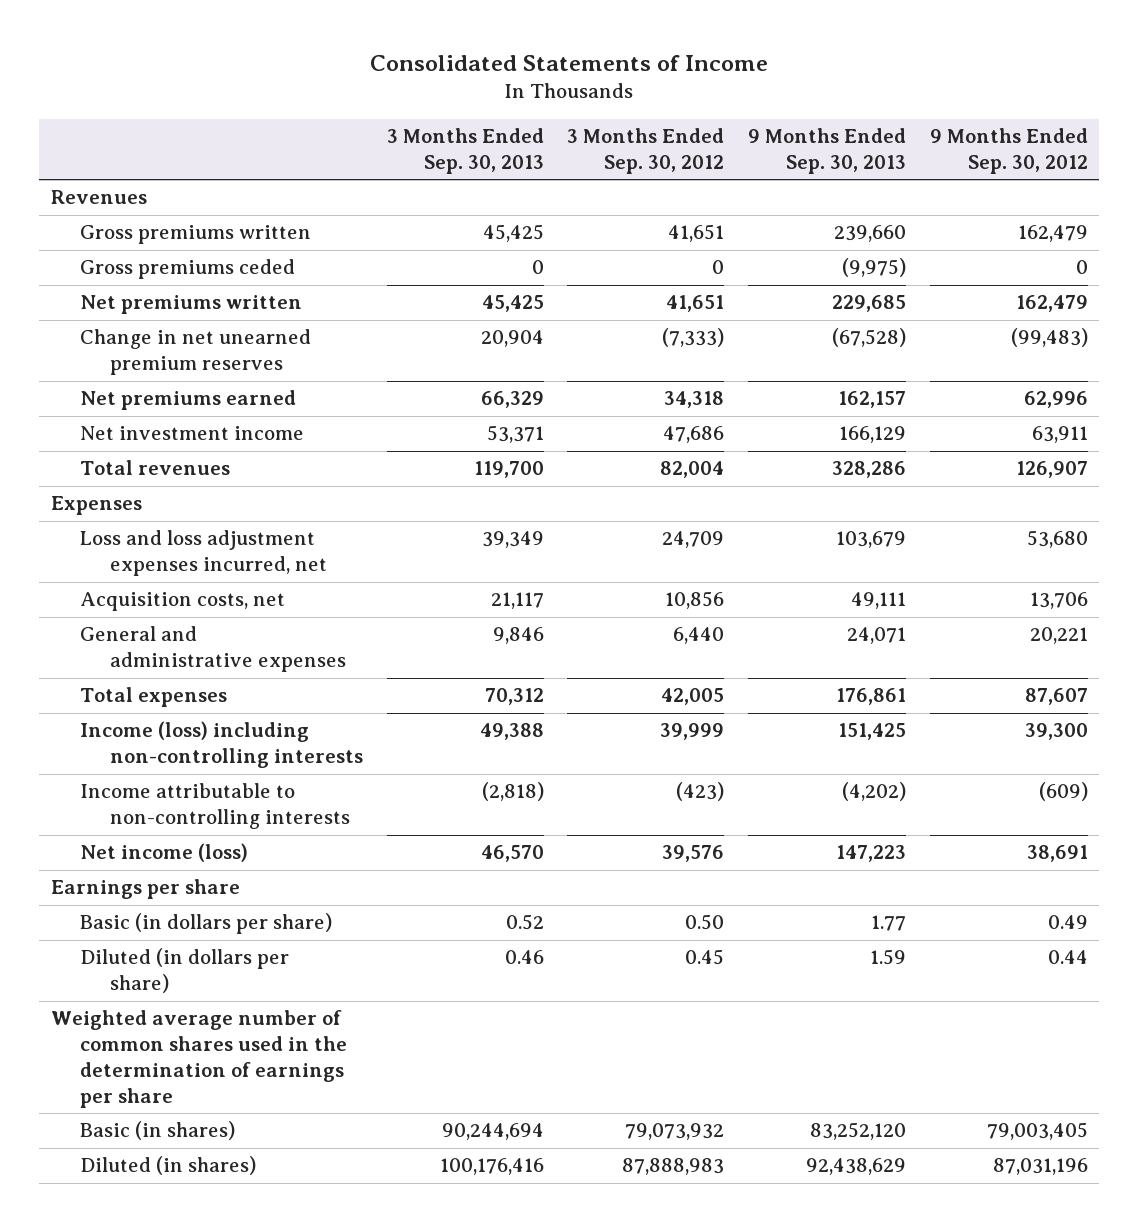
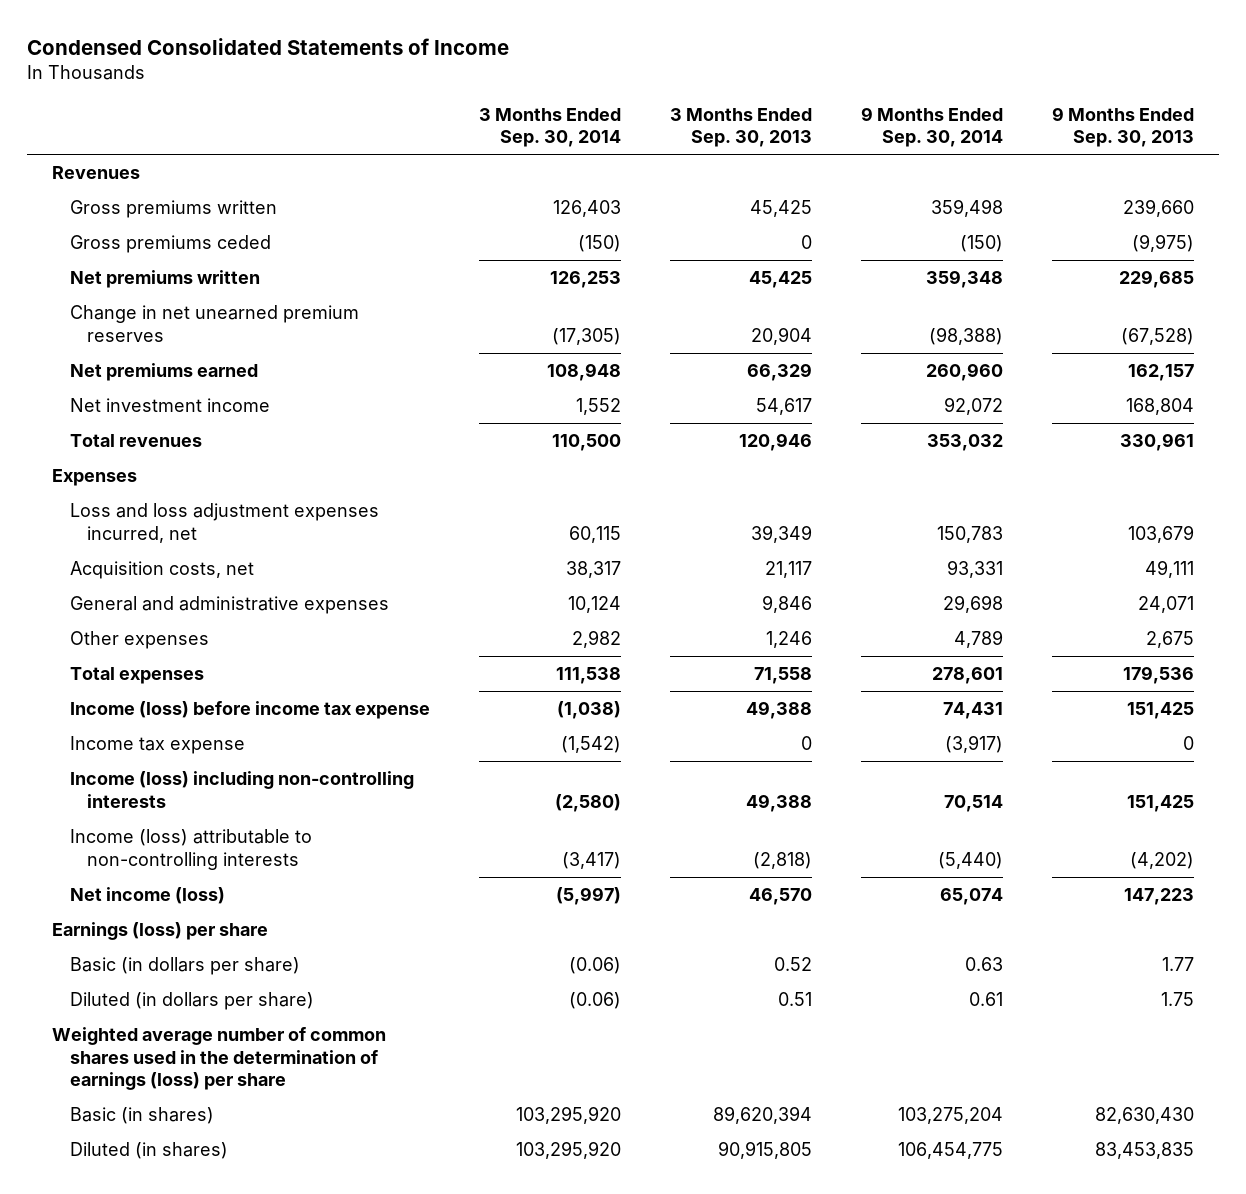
[370,54,769,71] Consolidated Statements of Income -> [27,37,510,55] Condensed Consolidated Statements of Income
[567,128,725,174] 3 Months Ended Sep. 30, 2012 -> none
[929,128,1088,174] 9 Months Ended Sep. 30, 2012 -> none
none -> [478,107,621,148] 3 Months Ended Sep. 30, 2014
none -> [861,106,1004,148] 9 Months Ended Sep. 30, 2014
[486,425,544,444] 53,371 -> [755,398,812,416] 54,617
[838,426,906,444] 166,129 -> [1126,398,1195,416] 168,804
[473,461,544,479] 119,700 -> [738,433,812,452] 120,946
[831,461,906,479] 328,286 -> [1120,433,1195,452] 330,961
none -> [69,631,209,650] Other expenses
[484,688,544,706] 70,312 -> [753,667,812,685] 71,558
[835,688,906,706] 176,861 -> [1123,666,1195,685] 179,536
none -> [69,701,430,720] Income (loss) before income tax expense
none -> [69,736,245,755] Income tax expense
[80,783,351,830] Income attributable to non-controlling interests -> [69,829,312,870] Income (loss) attributable to non-controlling interests
[50,879,240,900] Earnings per share -> [51,922,268,941] Earnings (loss) per share
[504,950,544,965] 0.46 -> [777,992,812,1007] 0.51
[869,949,906,966] 1.59 -> [1161,992,1195,1007] 1.75
[50,1010,348,1108] Weighted average number of common shares used in the determination of earnings per share -> [51,1027,386,1091] Weighted average number of common shares used in the determination of earnings (loss) per share
[441,1123,544,1141] 90,244,694 -> [712,1106,812,1125] 89,620,394
[809,1122,906,1141] 83,252,120 -> [1095,1107,1195,1125] 82,630,430
[439,1158,544,1176] 100,176,416 -> [717,1141,812,1160] 90,915,805
[805,1158,906,1176] 92,438,629 -> [1095,1142,1195,1160] 83,453,835

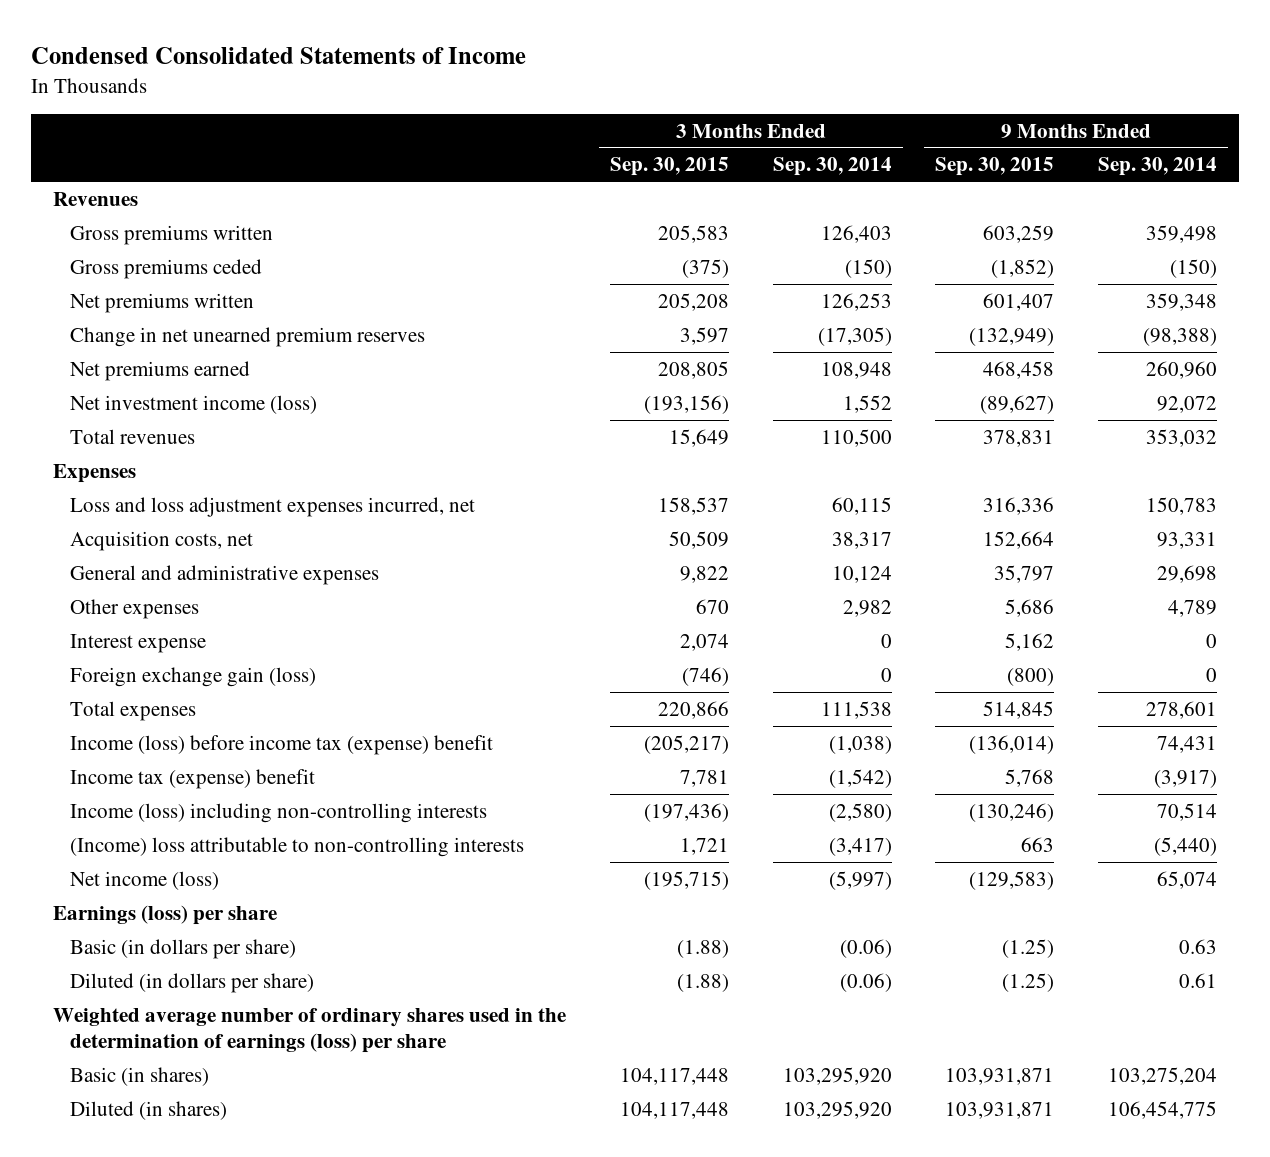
[669,107,812,148] 3 Months Ended Sep. 30, 2013 -> none
[1052,106,1195,148] 9 Months Ended Sep. 30, 2013 -> none
none -> [609,157,729,177] Sep. 30, 2015
none -> [935,157,1055,177] Sep. 30, 2015
[69,398,270,413] Net investment income -> [70,394,318,414] Net investment income (loss)
none -> [70,633,207,653] Interest expense
none -> [70,666,317,687] Foreign exchange gain (loss)
[69,701,430,720] Income (loss) before income tax expense -> [70,734,494,755] Income (loss) before income tax (expense) benefit
[69,736,245,755] Income tax expense -> [70,768,316,789] Income tax (expense) benefit
[69,829,312,870] Income (loss) attributable to non-controlling interests -> [70,836,525,857] (Income) loss attributable to non-controlling interests
[51,1027,386,1091] Weighted average number of common shares used in the determination of earnings (loss) per share -> [53,1007,567,1054] Weighted average number of ordinary shares used in the determination of earnings (loss) per share

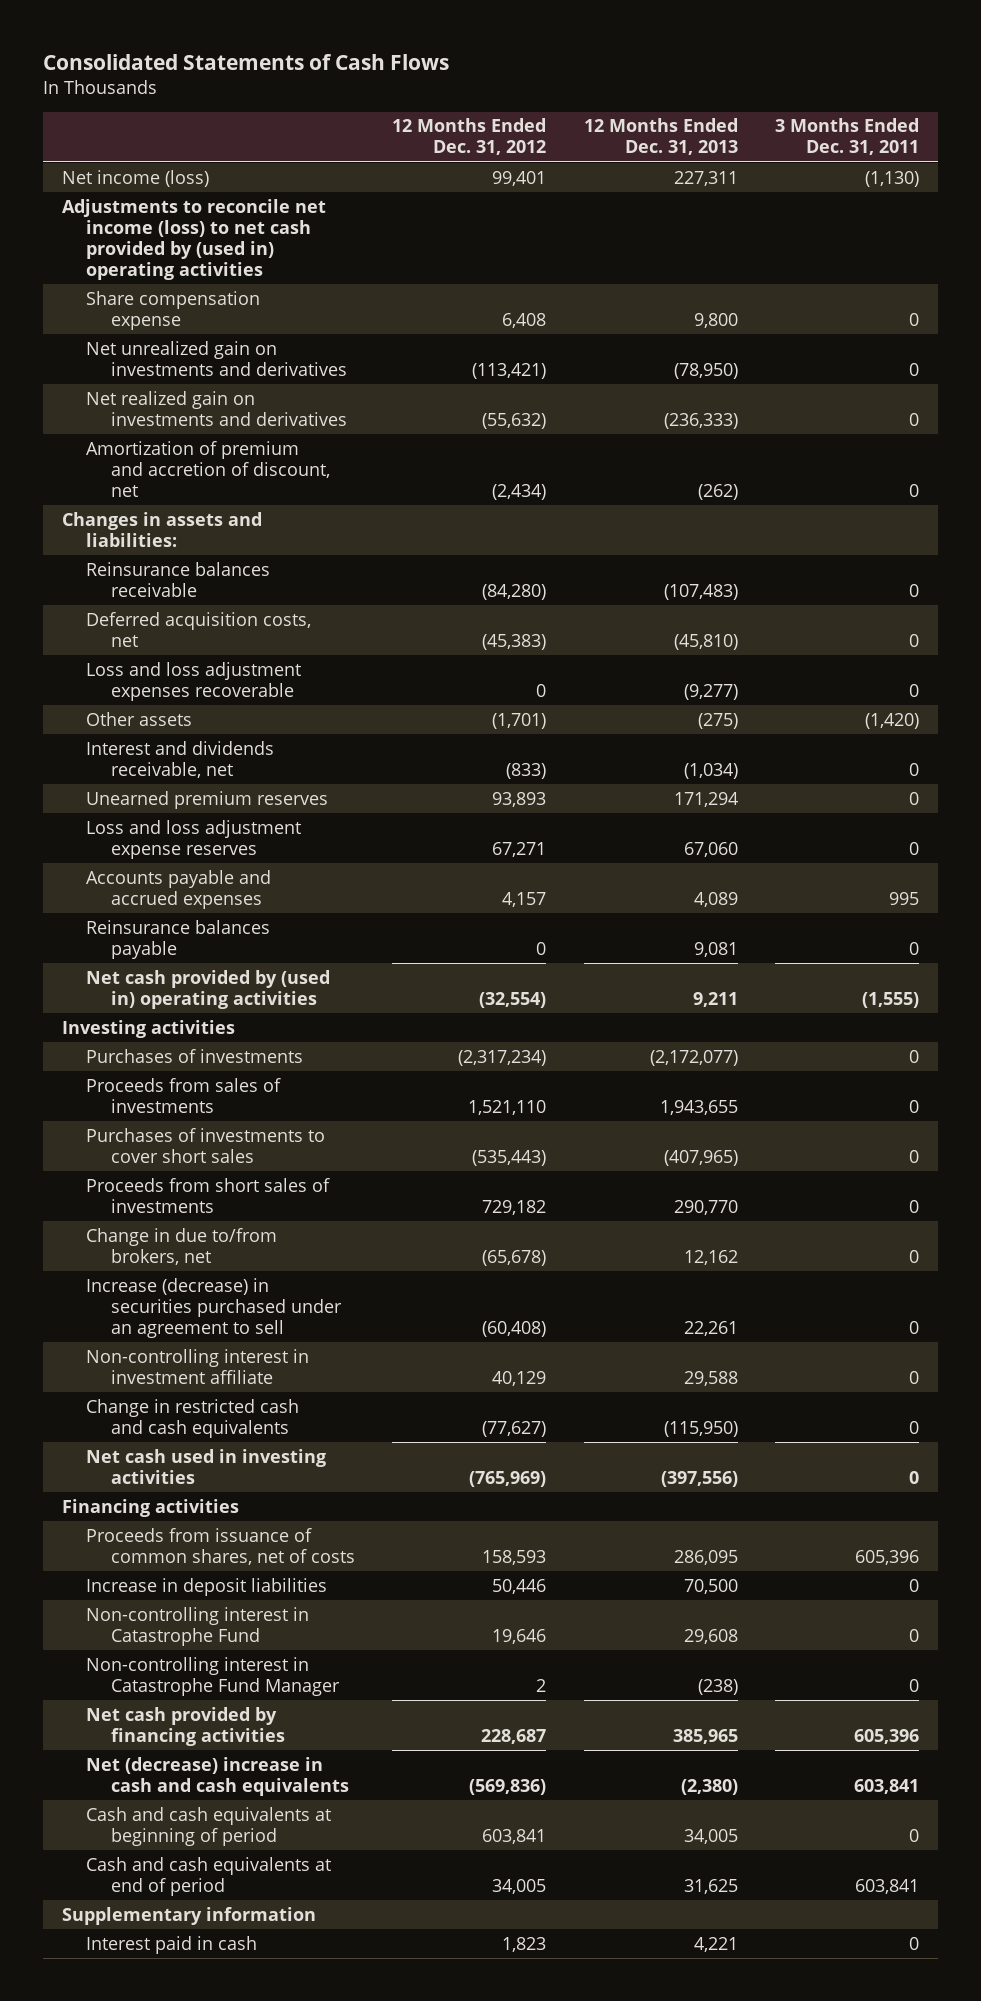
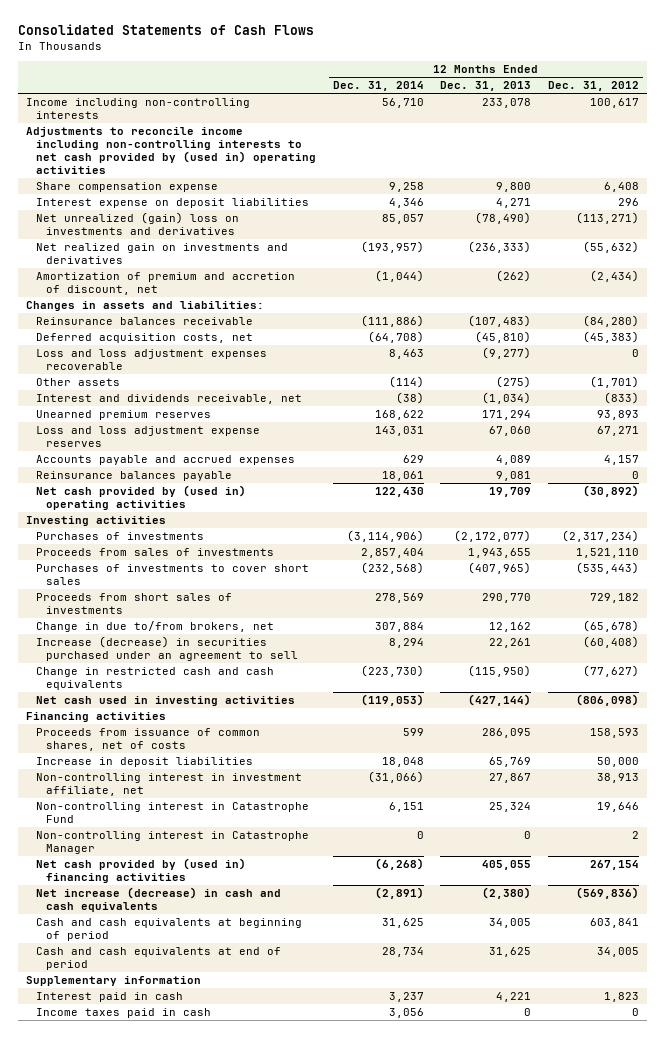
[775,118,920,156] 3 Months Ended Dec. 31, 2011 -> none
none -> [332,81,424,92] Dec. 31, 2014
[61,169,209,187] Net income (loss) -> none
none -> [26,97,251,119] Income including non-controlling interests
[61,198,326,281] Adjustments to reconcile net income (loss) to net cash provided by (used in) operating activities -> [26,126,317,174] Adjustments to reconcile income including non-controlling interests to net cash provided by (used in) operating activities
none -> [36,197,310,208] Interest expense on deposit liabilities
[86,340,347,376] Net unrealized gain on investments and derivatives -> [36,211,240,235] Net unrealized (gain) loss on investments and derivatives
[472,362,547,379] (113,421) -> [575,211,639,224] (113,271)
[673,362,738,379] (78,950) -> [475,211,532,224] (78,490)
[479,991,547,1008] (32,554) -> [582,484,639,497] (30,892)
[692,991,738,1007] 9,211 -> [489,486,532,497] 19,709
[86,1348,310,1384] Non-controlling interest in investment affiliate -> none
[469,1470,547,1487] (765,969) -> [575,693,639,706] (806,098)
[660,1470,738,1487] (397,556) -> [468,693,532,706] (427,144)
[492,1578,547,1594] 50,446 -> [596,756,639,767] 50,000
[683,1578,738,1594] 70,500 -> [489,756,532,767] 65,769
none -> [36,772,303,796] Non-controlling interest in investment affiliate, net
[683,1628,738,1644] 29,608 -> [489,801,532,812] 25,324
[86,1656,340,1696] Non-controlling interest in Catastrophe Fund Manager -> [36,830,310,854] Non-controlling interest in Catastrophe Manager
[697,1678,738,1695] (238) -> [524,830,532,839] 0
[86,1706,285,1746] Net cash provided by financing activities -> [36,857,247,883] Net cash provided by (used in) financing activities
[481,1728,547,1744] 228,687 -> [589,859,639,870] 267,154
[672,1728,738,1744] 385,965 -> [482,859,532,870] 405,055
[86,1756,349,1796] Net (decrease) increase in cash and cash equivalents -> [36,886,282,912] Net increase (decrease) in cash and cash equivalents
none -> [36,1007,212,1018] Income taxes paid in cash

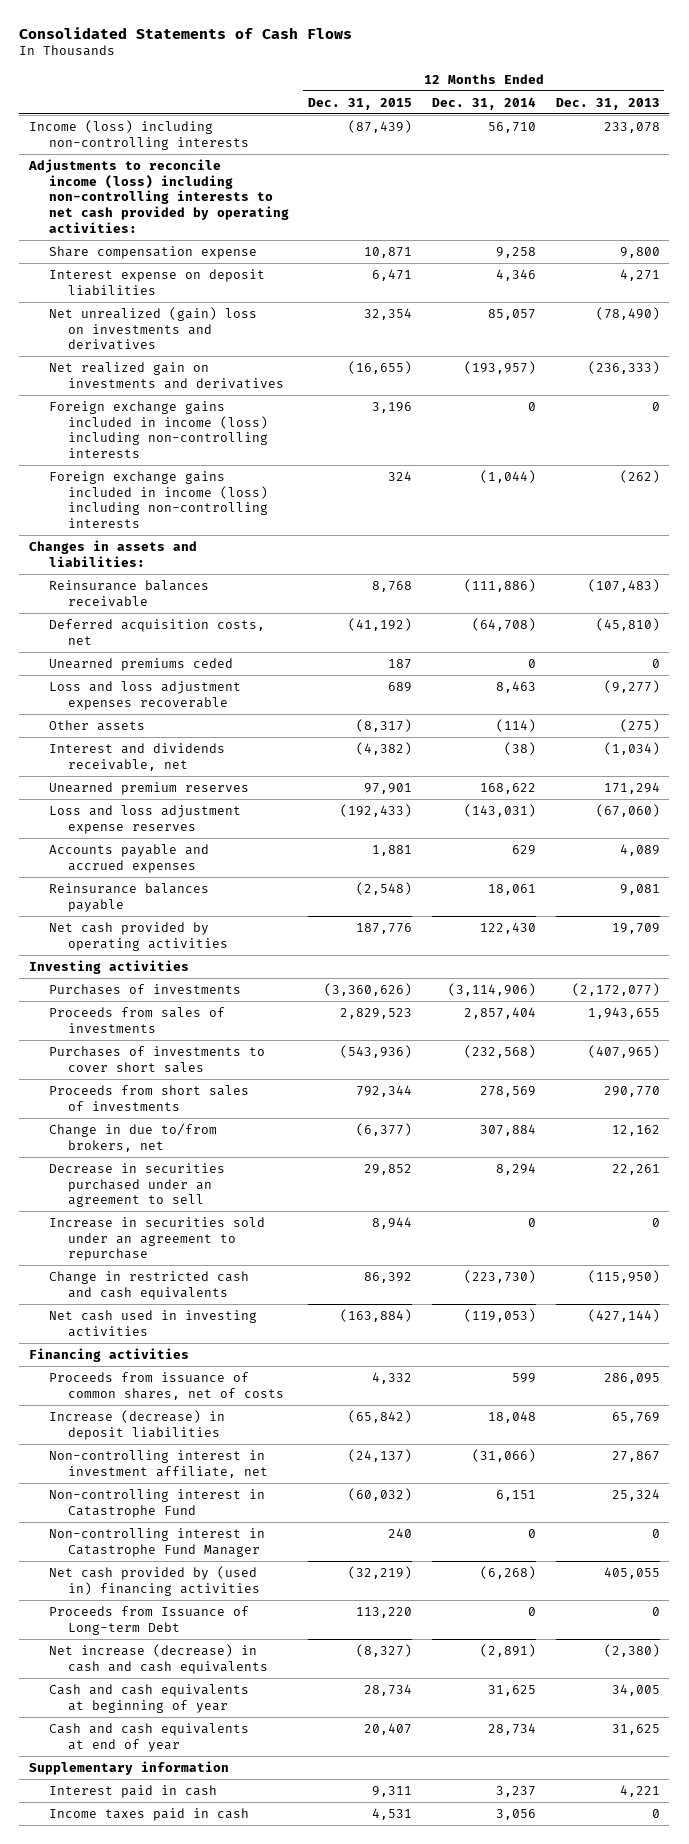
[547,81,639,92] Dec. 31, 2012 -> none
none -> [308,97,413,110] Dec. 31, 2015
[26,97,251,119] Income including non-controlling interests -> [29,119,249,150] Income (loss) including non-controlling interests
[26,126,317,174] Adjustments to reconcile income including non-controlling interests to net cash provided by (used in) operating activities -> [28,158,289,233] Adjustments to reconcile income (loss) including non-controlling interests to net cash provided by operating activities:
none -> [48,400,269,458] Foreign exchange gains included in income (loss) including non-controlling interests
[36,271,296,295] Amortization of premium and accretion of discount, net -> [48,470,269,528] Foreign exchange gains included in income (loss) including non-controlling interests
none -> [48,657,233,671] Unearned premiums ceded
[374,425,424,436] 143,031 -> [463,803,536,817] (143,031)
[489,425,532,436] 67,060 -> [595,803,660,817] (67,060)
[36,484,247,510] Net cash provided by (used in) operating activities -> [48,921,229,951] Net cash provided by operating activities
[36,635,299,661] Increase (decrease) in securities purchased under an agreement to sell -> [48,1162,225,1208] Decrease in securities purchased under an agreement to sell
none -> [48,1216,265,1262] Increase in securities sold under an agreement to repurchase
[36,756,254,767] Increase in deposit liabilities -> [48,1409,225,1440] Increase (decrease) in deposit liabilities
[36,830,310,854] Non-controlling interest in Catastrophe Manager -> [48,1527,265,1557] Non-controlling interest in Catastrophe Fund Manager
none -> [48,1605,249,1635] Proceeds from Issuance of Long-term Debt
[36,917,303,941] Cash and cash equivalents at beginning of period -> [48,1683,249,1713] Cash and cash equivalents at beginning of year
[36,946,282,970] Cash and cash equivalents at end of period -> [48,1722,249,1752] Cash and cash equivalents at end of year

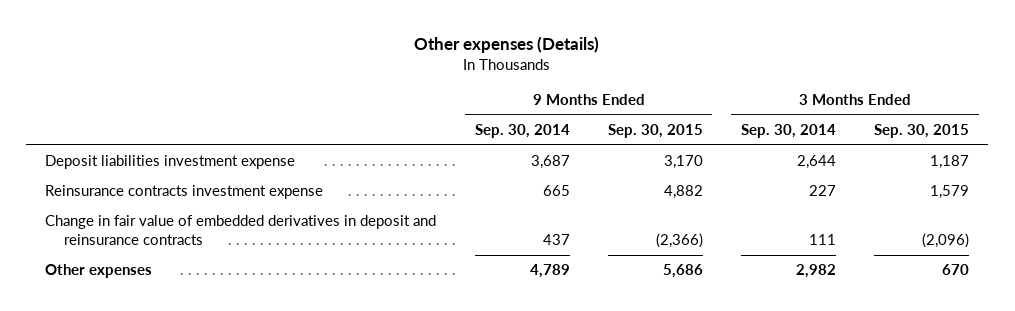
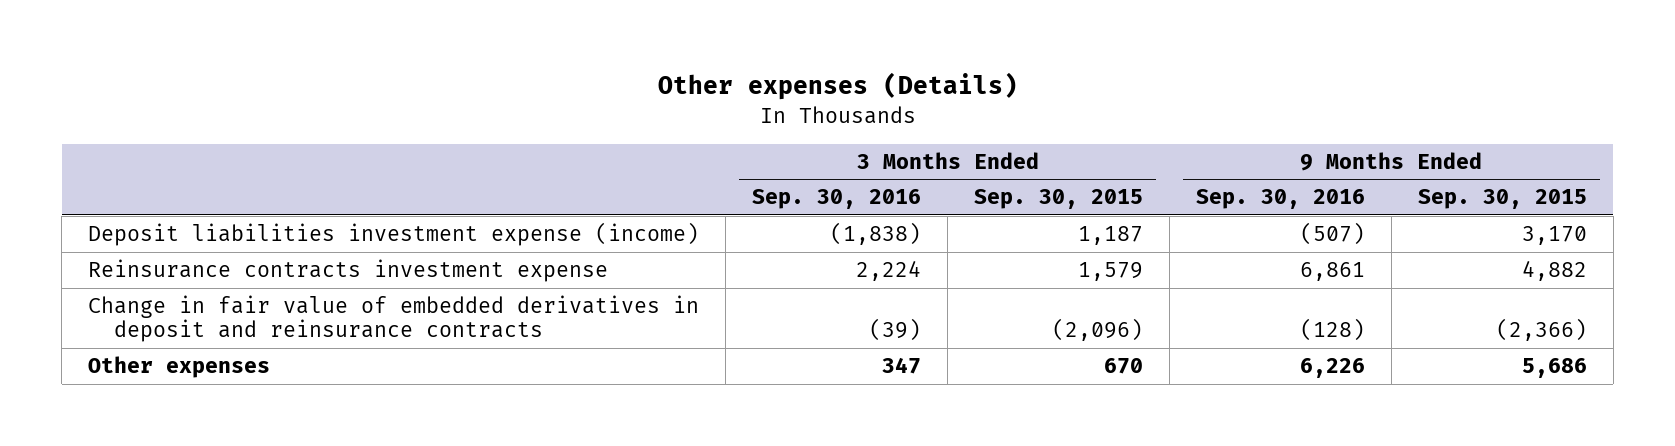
[474,124,570,139] Sep. 30, 2014 -> none
[740,124,836,139] Sep. 30, 2014 -> none
none -> [752,189,922,210] Sep. 30, 2016
none -> [1196,189,1366,210] Sep. 30, 2016
[45,155,296,170] Deposit liabilities investment expense -> [88,222,700,247] Deposit liabilities investment expense (income)

